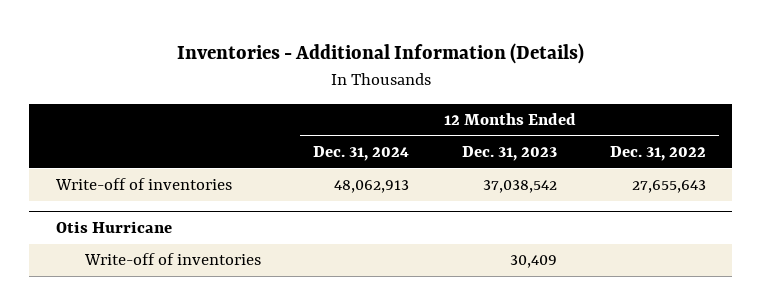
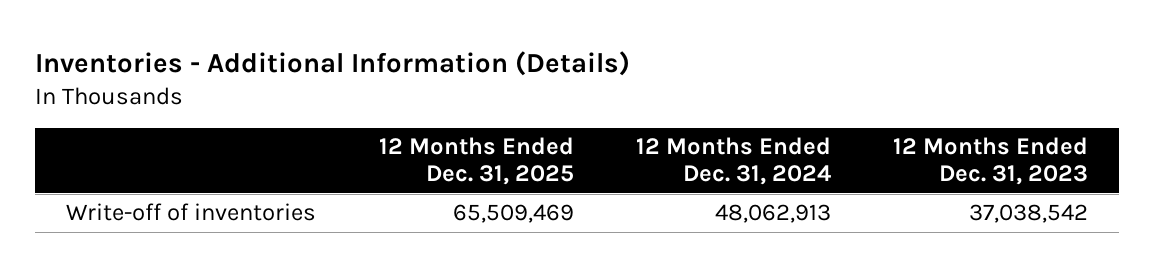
[609,146,706,162] Dec. 31, 2022 -> none
none -> [378,137,574,186] 12 Months Ended Dec. 31, 2025
[55,221,172,234] Otis Hurricane -> none
[83,253,261,266] Write-off of inventories -> none

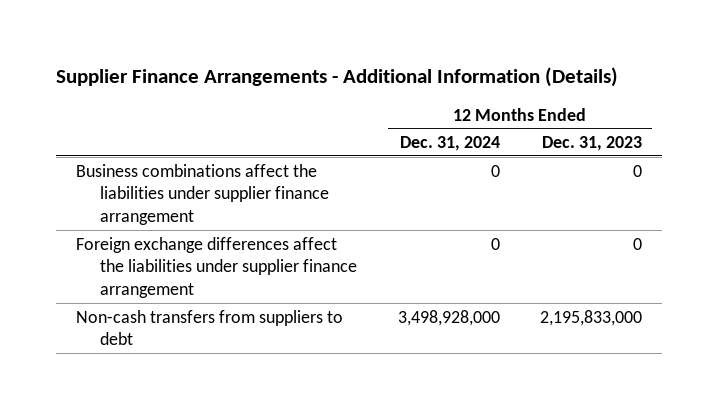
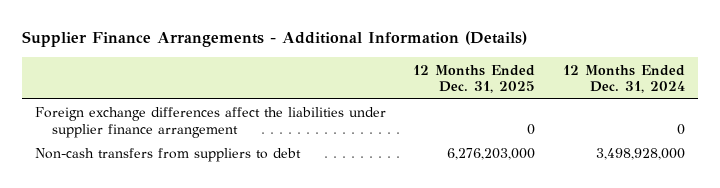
[541,136,642,152] Dec. 31, 2023 -> none
none -> [413,64,536,93] 12 Months Ended Dec. 31, 2025
[75,163,330,225] Business combinations affect the liabilities under supplier finance arrangement -> none

